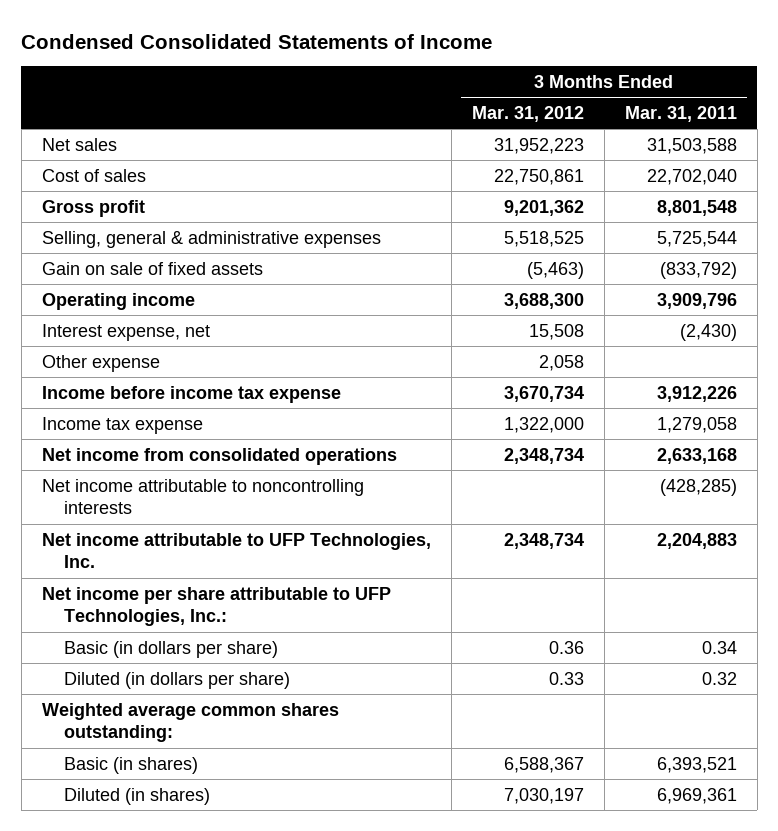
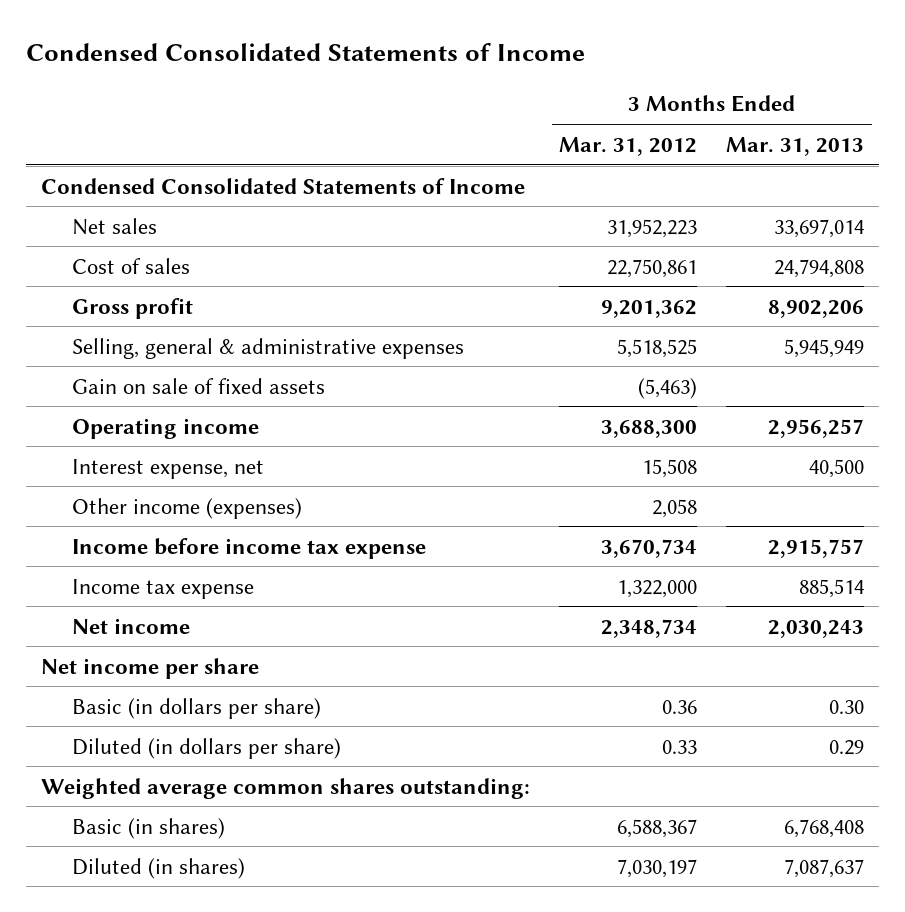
[624,106,737,123] Mar. 31, 2011 -> none
none -> [726,136,865,156] Mar. 31, 2013
none -> [40,177,525,194] Condensed Consolidated Statements of Income
[41,354,160,372] Other expense -> [72,497,303,519] Other income (expenses)
[41,447,397,465] Net income from consolidated operations -> none
[41,478,364,515] Net income attributable to noncontrolling interests -> none
[41,532,431,569] Net income attributable to UFP Technologies, Inc. -> [72,617,191,634] Net income
[41,586,391,627] Net income per share attributable to UFP Technologies, Inc.: -> [40,657,259,679] Net income per share

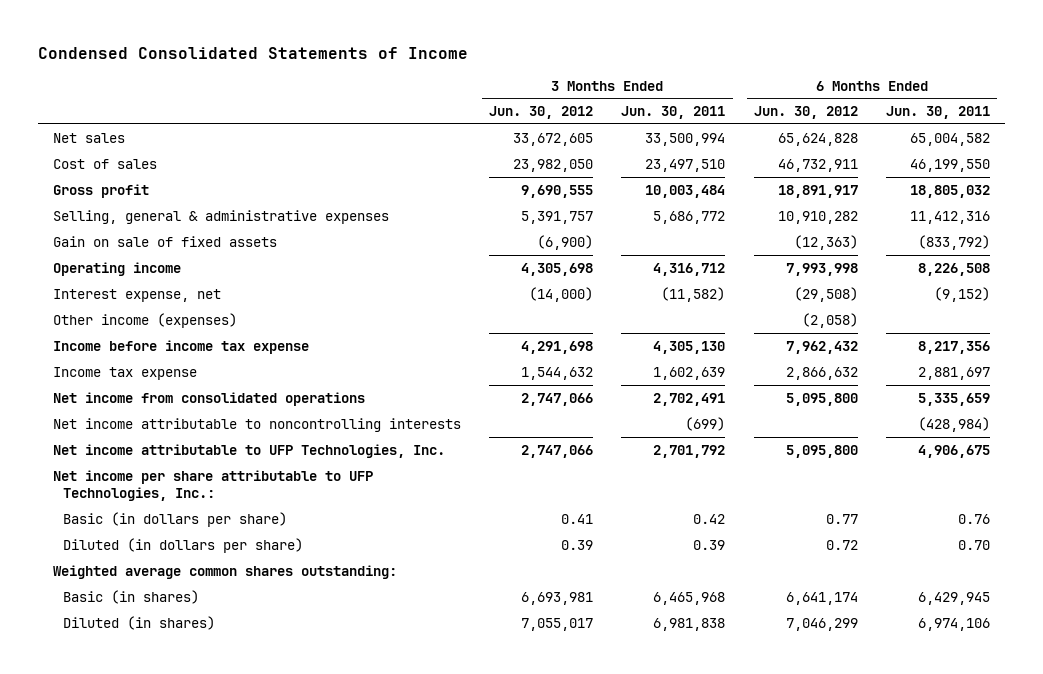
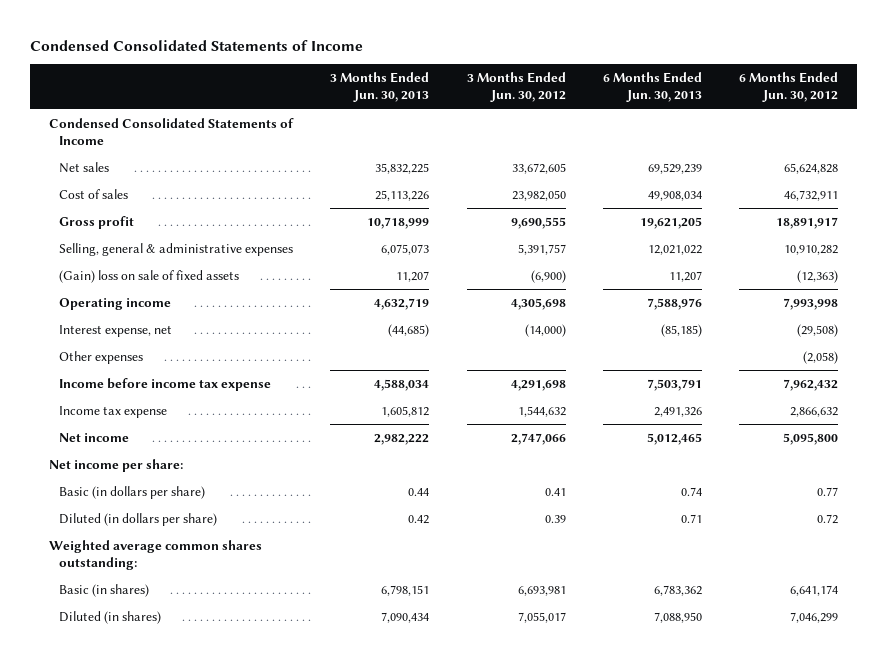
[621,106,726,120] Jun. 30, 2011 -> none
[886,106,991,120] Jun. 30, 2011 -> none
none -> [330,72,430,103] 3 Months Ended Jun. 30, 2013
none -> [602,72,702,103] 6 Months Ended Jun. 30, 2013
none -> [48,118,294,145] Condensed Consolidated Statements of Income
[52,235,277,247] Gain on sale of fixed assets -> [58,270,239,284] (Gain) loss on sale of fixed assets
[52,312,237,328] Other income (expenses) -> [58,351,143,365] Other expenses
[52,391,365,406] Net income from consolidated operations -> none
[52,417,461,432] Net income attributable to noncontrolling interests -> none
[52,443,445,458] Net income attributable to UFP Technologies, Inc. -> [58,433,129,443] Net income
[52,469,373,501] Net income per share attributable to UFP Technologies, Inc.: -> [48,459,183,473] Net income per share:

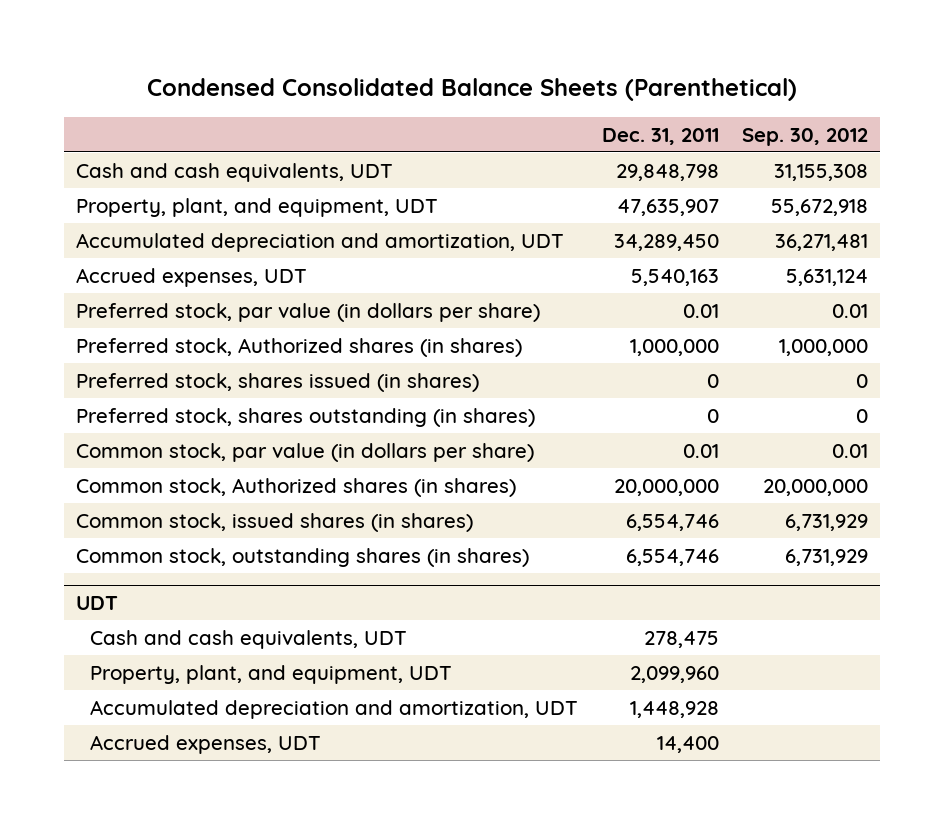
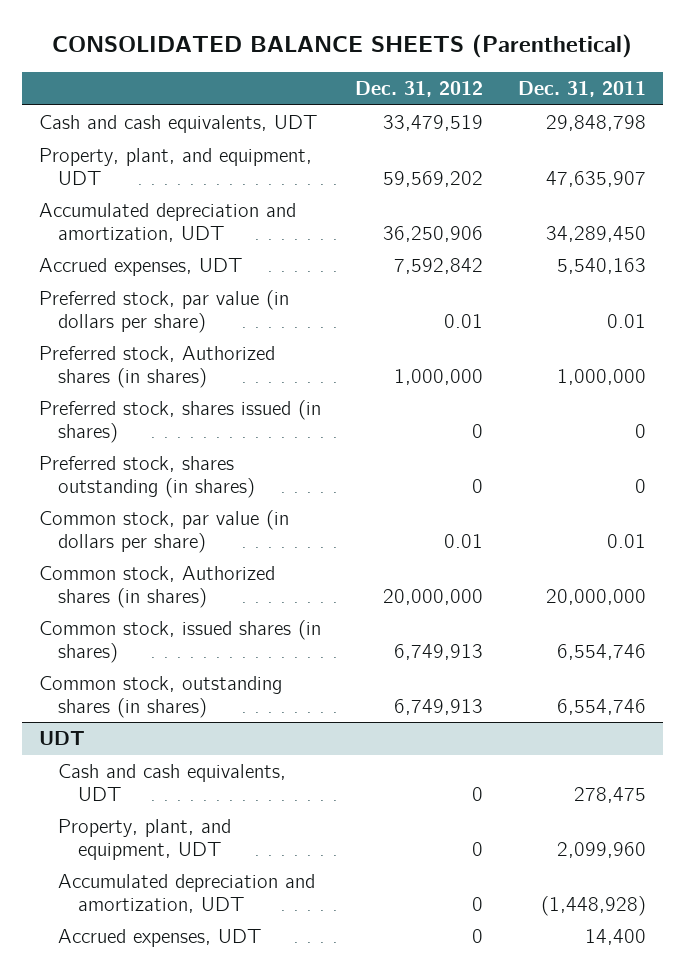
[146,78,797,102] Condensed Consolidated Balance Sheets (Parenthetical) -> [52,34,633,59] CONSOLIDATED BALANCE SHEETS (Parenthetical)
[742,127,869,146] Sep. 30, 2012 -> none
none -> [355,81,484,98] Dec. 31, 2012
[629,700,719,718] 1,448,928 -> [540,895,646,916] (1,448,928)

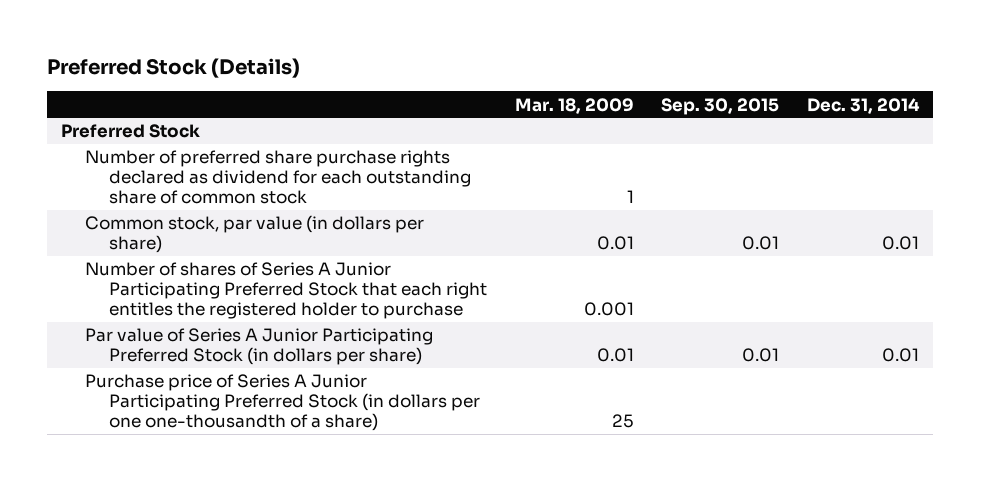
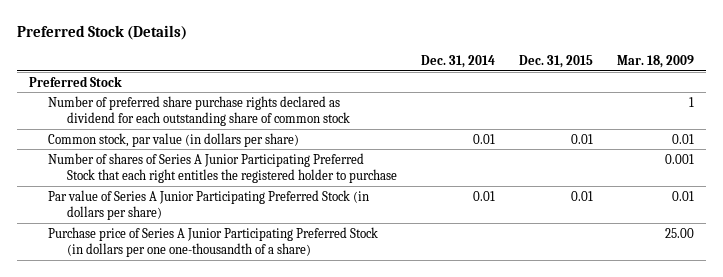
[661,97,780,115] Sep. 30, 2015 -> none
none -> [518,55,593,69] Dec. 31, 2015
[611,413,634,428] 25 -> [664,227,694,238] 25.00

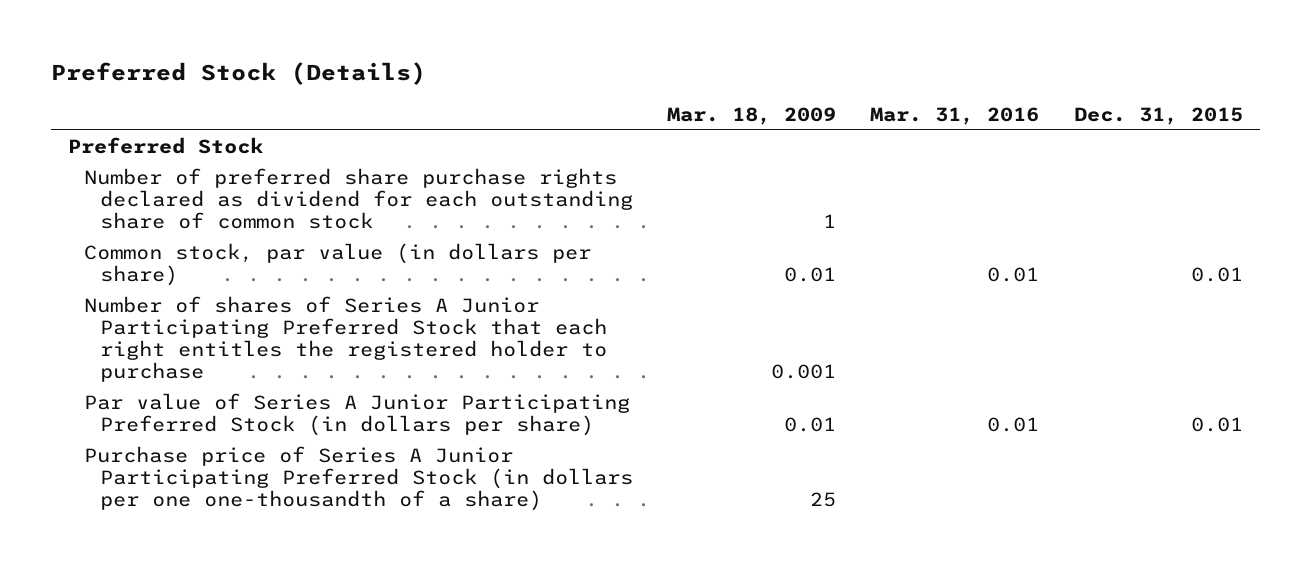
[420,55,495,69] Dec. 31, 2014 -> none
none -> [870,106,1040,125] Mar. 31, 2016
[664,227,694,238] 25.00 -> [810,491,837,507] 25

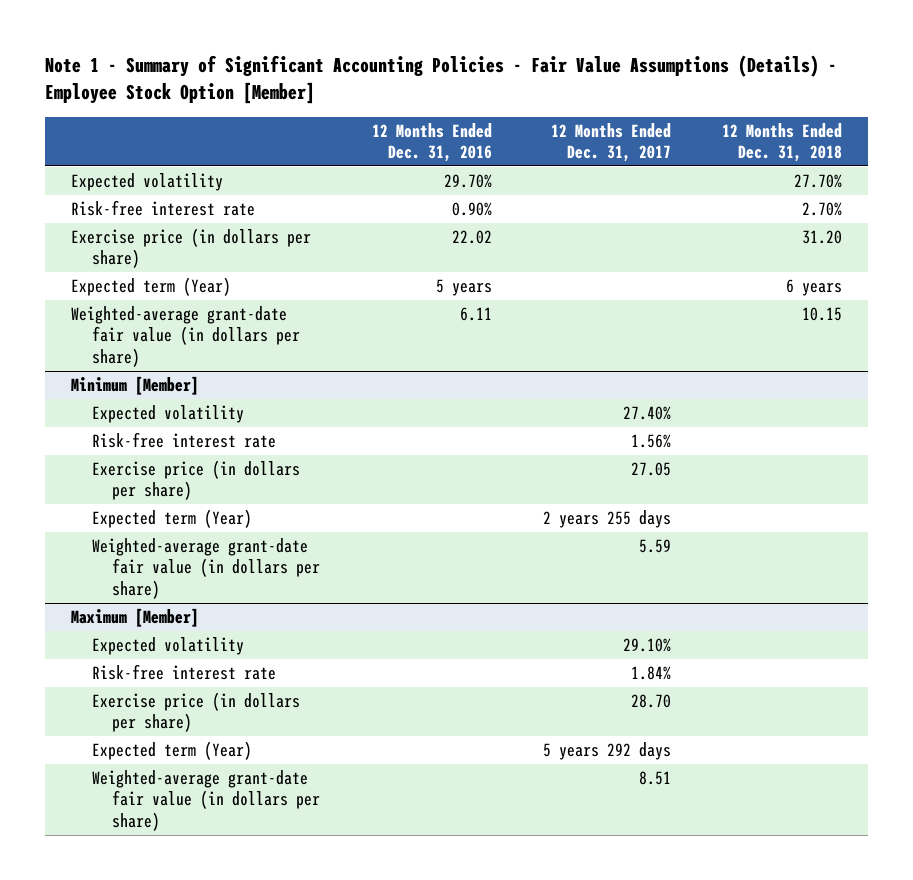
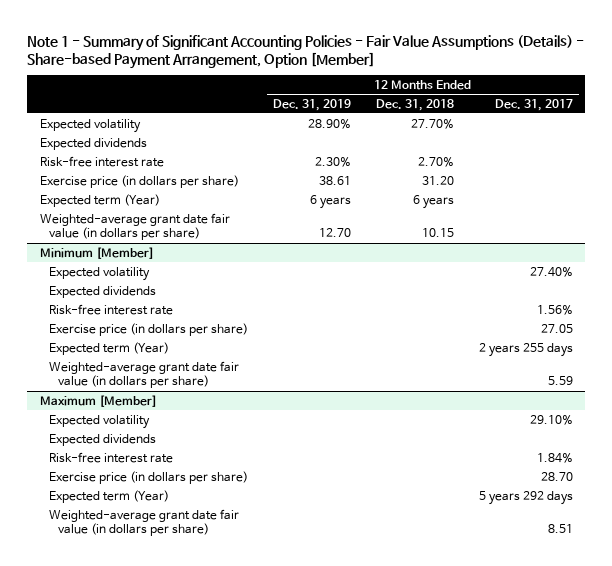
[45,55,838,105] Note 1 - Summary of Significant Accounting Policies - Fair Value Assumptions (Details) - Employee Stock Option [Member] -> [27,34,585,69] Note 1 - Summary of Significant Accounting Policies - Fair Value Assumptions (Details) - Share-based Payment Arrangement, Option [Member]
[371,122,492,163] 12 Months Ended Dec. 31, 2016 -> none
none -> [272,98,351,111] Dec. 31, 2019
none -> [39,137,147,150] Expected dividends
[70,305,300,367] Weighted-average grant-date fair value (in dollars per share) -> [39,212,230,241] Weighted-average grant date fair value (in dollars per share)
none -> [48,285,156,298] Expected dividends
[91,537,321,599] Weighted-average grant-date fair value (in dollars per share) -> [48,360,239,389] Weighted-average grant date fair value (in dollars per share)
none -> [48,433,156,446] Expected dividends
[91,769,321,831] Weighted-average grant-date fair value (in dollars per share) -> [48,508,239,537] Weighted-average grant date fair value (in dollars per share)

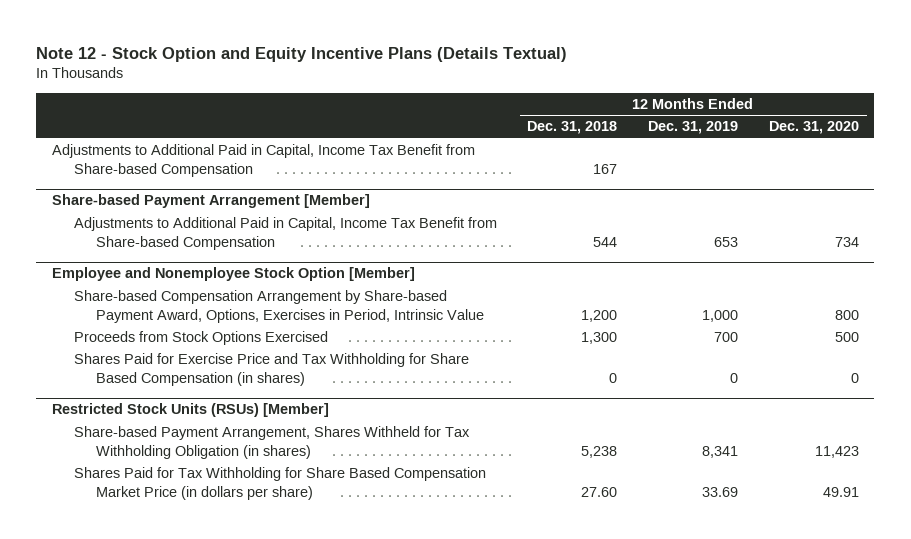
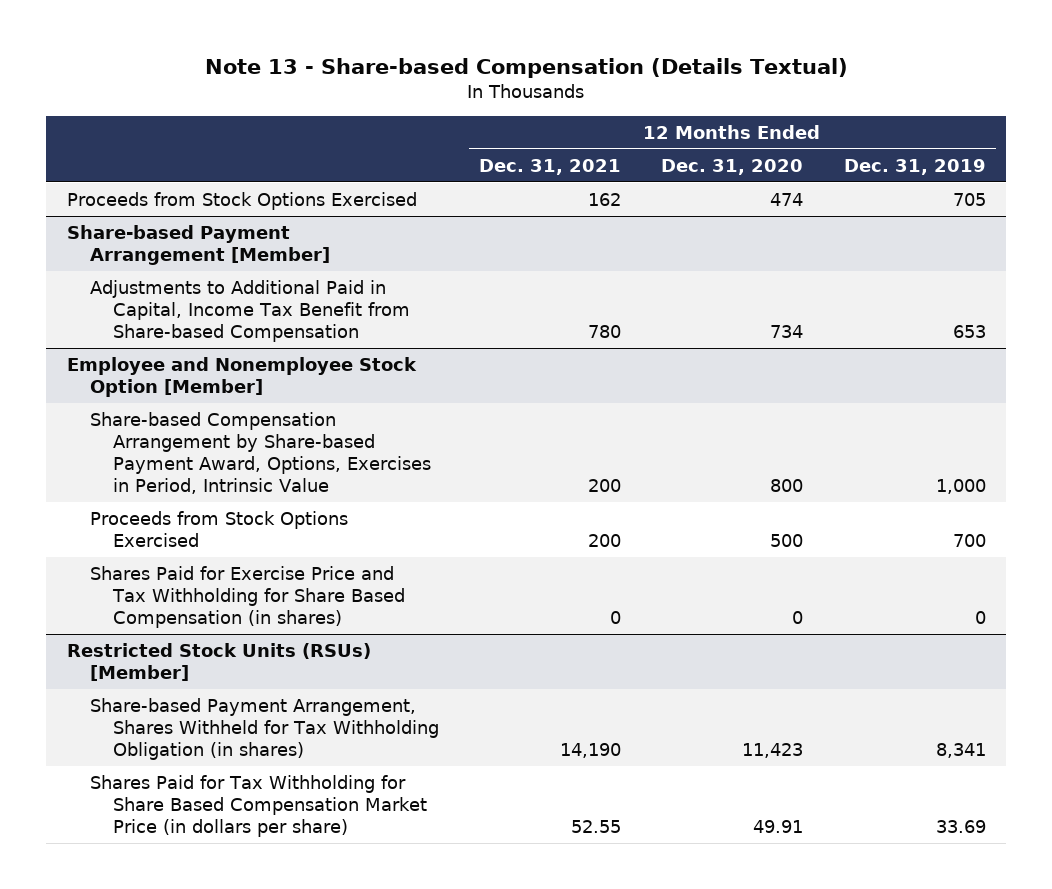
[36,46,568,62] Note 12 - Stock Option and Equity Incentive Plans (Details Textual) -> [205,57,849,78] Note 13 - Share-based Compensation (Details Textual)
[527,121,618,135] Dec. 31, 2018 -> none
none -> [479,158,622,175] Dec. 31, 2021
[51,144,475,177] Adjustments to Additional Paid in Capital, Income Tax Benefit from Share-based Compensation -> none
none -> [66,191,417,210] Proceeds from Stock Options Exercised

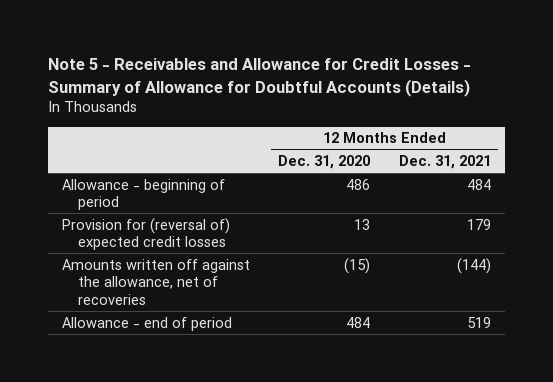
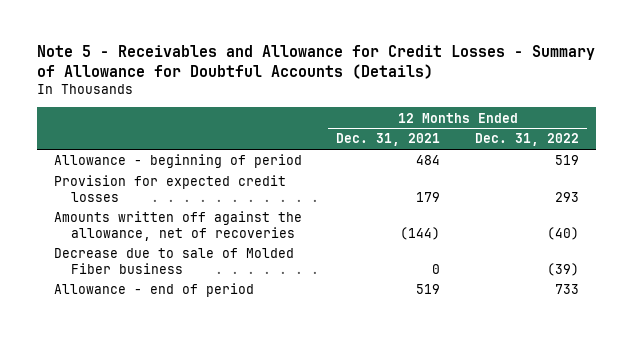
[278,155,371,170] Dec. 31, 2020 -> none
none -> [474,133,579,147] Dec. 31, 2022
[62,217,231,251] Provision for (reversal of) expected credit losses -> [53,175,286,202] Provision for expected credit losses
none -> [53,248,294,274] Decrease due to sale of Molded Fiber business

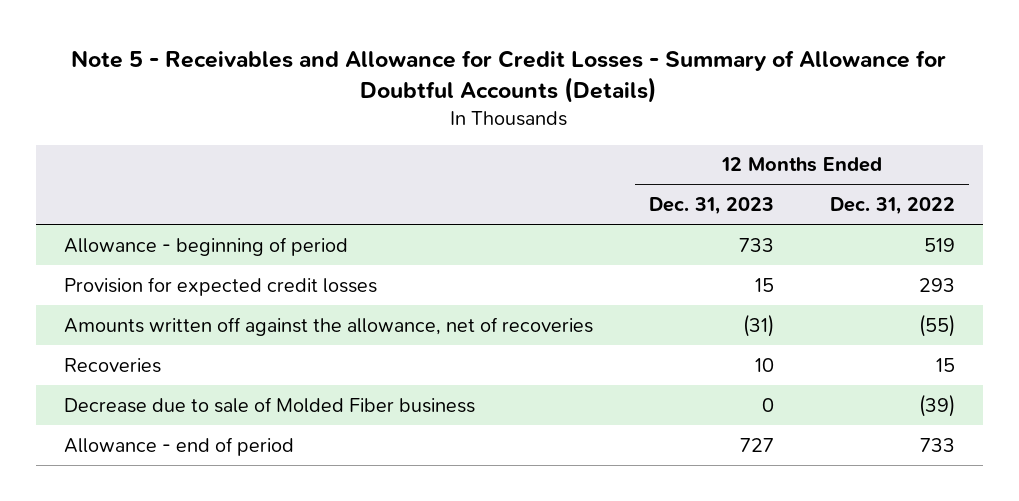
[336,133,441,147] Dec. 31, 2021 -> none
none -> [648,197,774,216] Dec. 31, 2023
[546,226,579,240] (40) -> [918,313,955,337] (55)
none -> [63,357,161,373] Recoveries

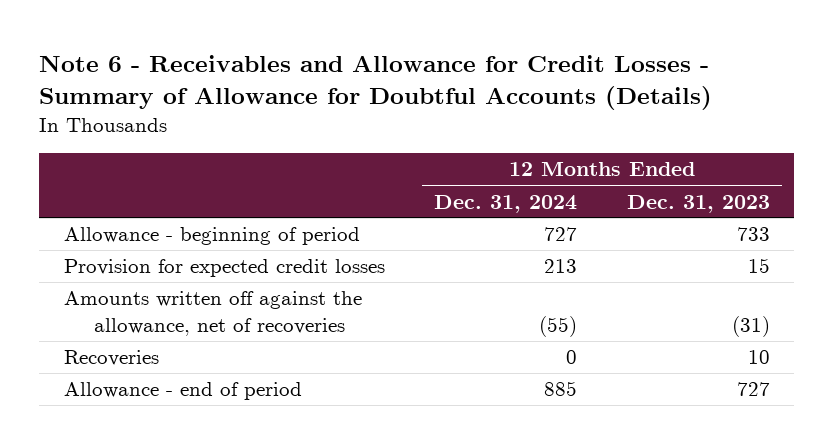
[71,49,947,103] Note 5 - Receivables and Allowance for Credit Losses - Summary of Allowance for Doubtful Accounts (Details) -> [39,54,713,111] Note 6 - Receivables and Allowance for Credit Losses - Summary of Allowance for Doubtful Accounts (Details)
[829,197,955,216] Dec. 31, 2022 -> none
none -> [434,194,578,213] Dec. 31, 2024
[63,396,475,413] Decrease due to sale of Molded Fiber business -> none

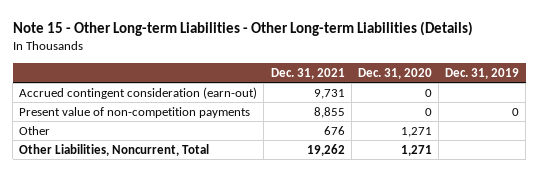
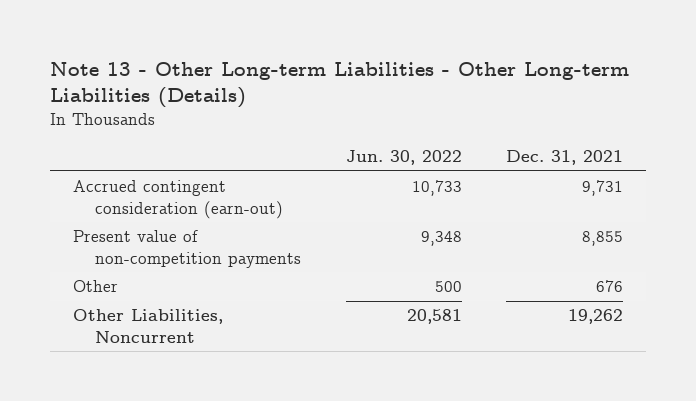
[12,20,473,36] Note 15 - Other Long-term Liabilities - Other Long-term Liabilities (Details) -> [50,62,630,109] Note 13 - Other Long-term Liabilities - Other Long-term Liabilities (Details)
[357,67,432,79] Dec. 31, 2020 -> none
[445,67,520,79] Dec. 31, 2019 -> none
none -> [345,149,462,165] Jun. 30, 2022
[19,143,210,156] Other Liabilities, Noncurrent, Total -> [72,309,223,343] Other Liabilities, Noncurrent

